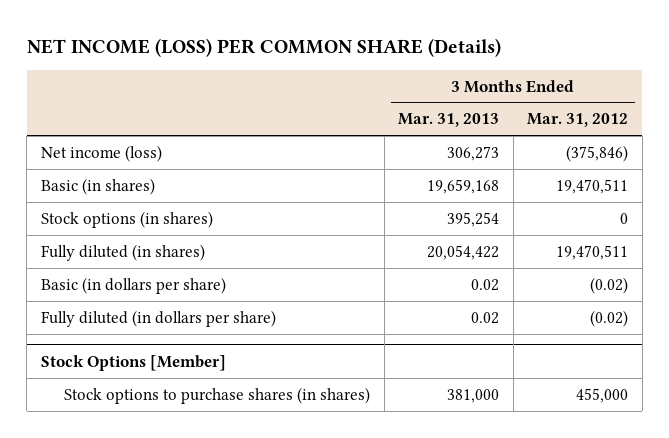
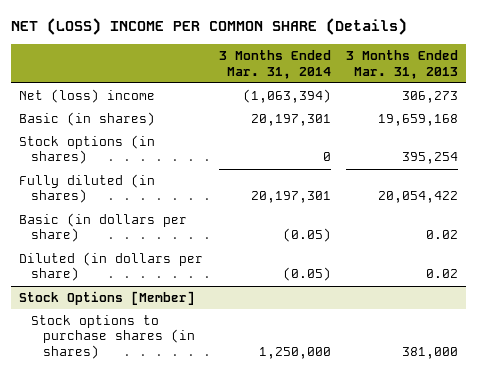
[26,37,501,57] NET INCOME (LOSS) PER COMMON SHARE (Details) -> [11,18,408,36] NET (LOSS) INCOME PER COMMON SHARE (Details)
[527,113,629,128] Mar. 31, 2012 -> none
none -> [218,50,331,79] 3 Months Ended Mar. 31, 2014
[40,144,162,162] Net income (loss) -> [19,89,156,104] Net (loss) income
[40,309,276,327] Fully diluted (in dollars per share) -> [19,252,204,282] Diluted (in dollars per share)

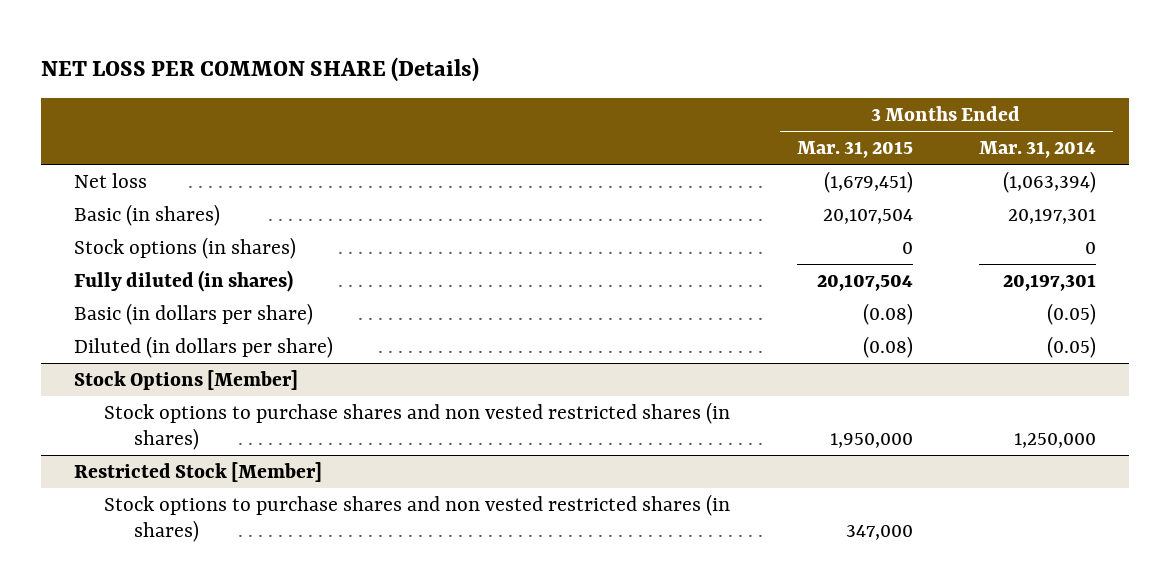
[11,18,408,36] NET (LOSS) INCOME PER COMMON SHARE (Details) -> [41,56,480,82] NET LOSS PER COMMON SHARE (Details)
[346,50,459,79] 3 Months Ended Mar. 31, 2013 -> none
none -> [796,141,913,159] Mar. 31, 2015
[19,89,156,104] Net (loss) income -> [74,172,148,188] Net loss
[31,315,195,359] Stock options to purchase shares (in shares) -> [104,401,731,451] Stock options to purchase shares and non vested restricted shares (in shares)
none -> [74,461,323,482] Restricted Stock [Member]
none -> [104,493,731,543] Stock options to purchase shares and non vested restricted shares (in shares)

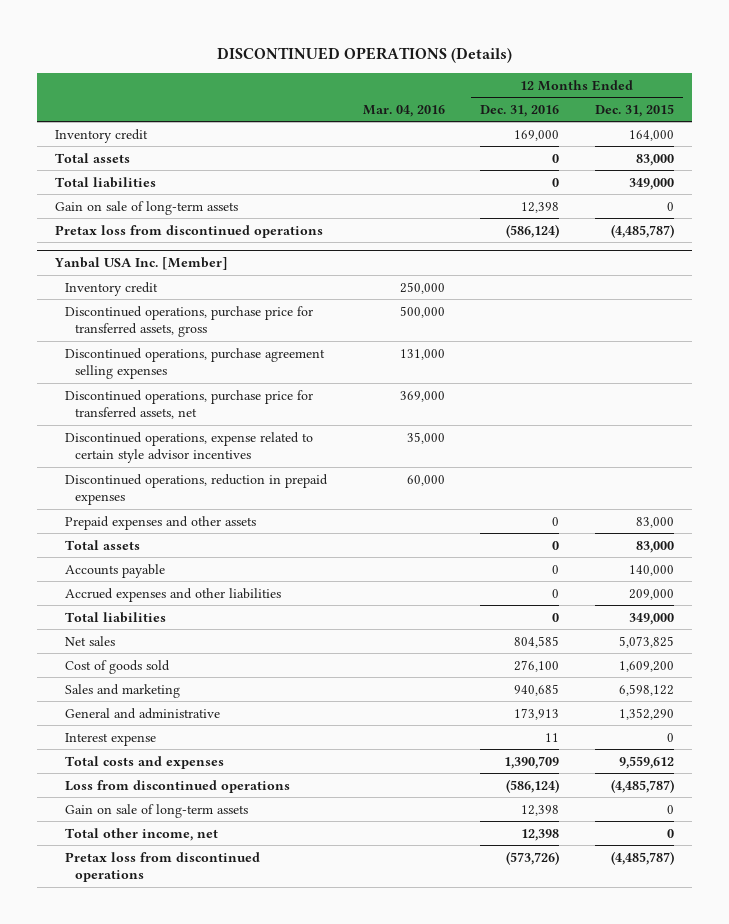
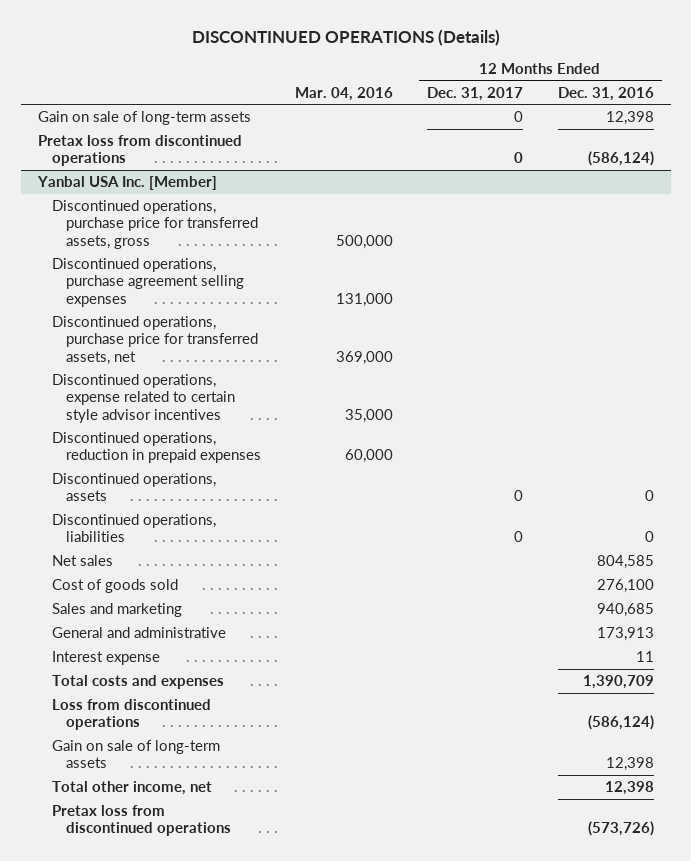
[595,103,675,117] Dec. 31, 2015 -> none
none -> [427,86,524,101] Dec. 31, 2017
[55,128,149,143] Inventory credit -> none
[55,152,131,163] Total assets -> none
[55,176,157,188] Total liabilities -> none
[65,281,159,296] Inventory credit -> none
[65,515,257,530] Prepaid expenses and other assets -> none
[65,563,166,578] Accounts payable -> none
[65,587,282,602] Accrued expenses and other liabilities -> none
[65,539,141,550] Total assets -> [51,472,216,502] Discontinued operations, assets
[65,611,167,623] Total liabilities -> [51,513,216,543] Discontinued operations, liabilities

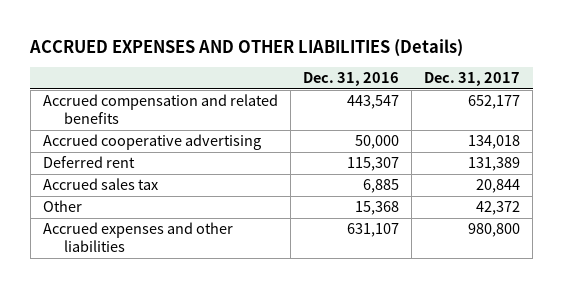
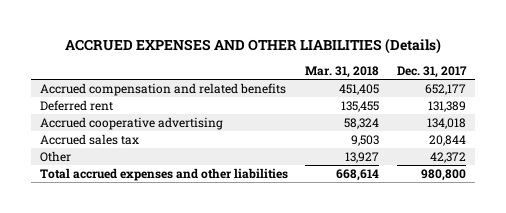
[303,72,400,87] Dec. 31, 2016 -> none
none -> [305,66,380,79] Mar. 31, 2018
[43,134,262,151] Accrued cooperative advertising -> [40,116,224,130] Accrued cooperative advertising
[43,222,234,252] Accrued expenses and other liabilities -> [40,167,289,181] Total accrued expenses and other liabilities

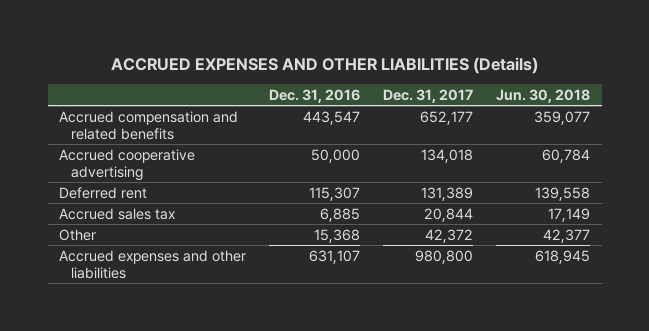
[305,66,380,79] Mar. 31, 2018 -> none
none -> [269,88,361,103] Dec. 31, 2016
none -> [496,88,591,103] Jun. 30, 2018
[40,99,114,111] Deferred rent -> [59,186,148,199] Deferred rent
[40,167,289,181] Total accrued expenses and other liabilities -> [59,249,247,279] Accrued expenses and other liabilities

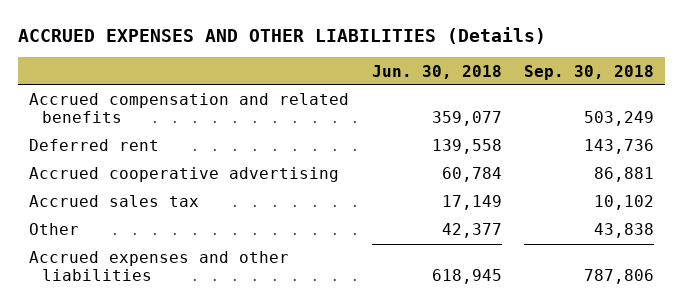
[269,88,361,103] Dec. 31, 2016 -> none
[383,88,474,103] Dec. 31, 2017 -> none
none -> [524,64,655,80] Sep. 30, 2018
[59,148,196,181] Accrued cooperative advertising -> [29,167,340,183] Accrued cooperative advertising

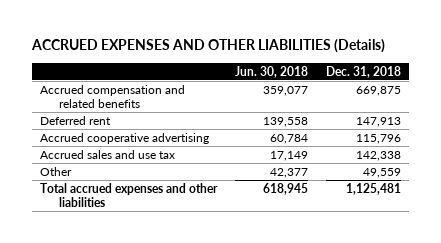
[524,64,655,80] Sep. 30, 2018 -> none
none -> [325,65,401,78] Dec. 31, 2018
[29,195,200,208] Accrued sales tax -> [40,150,176,160] Accrued sales and use tax
[29,251,290,282] Accrued expenses and other liabilities -> [40,183,219,208] Total accrued expenses and other liabilities

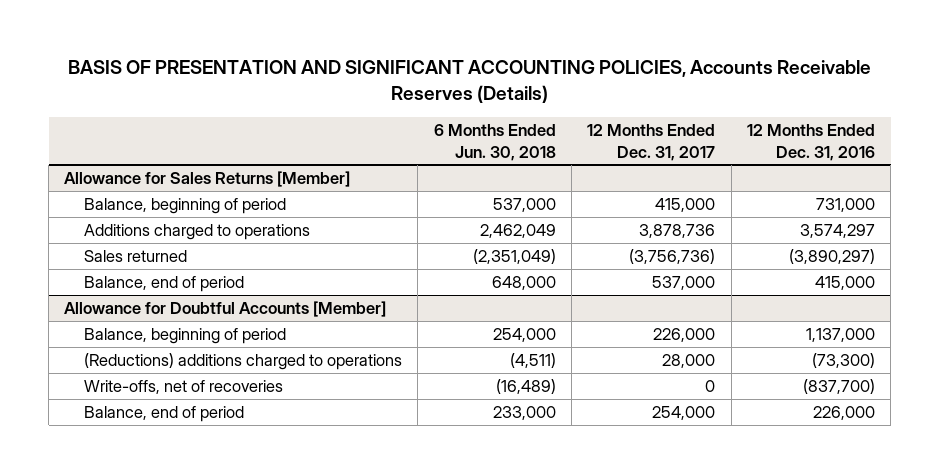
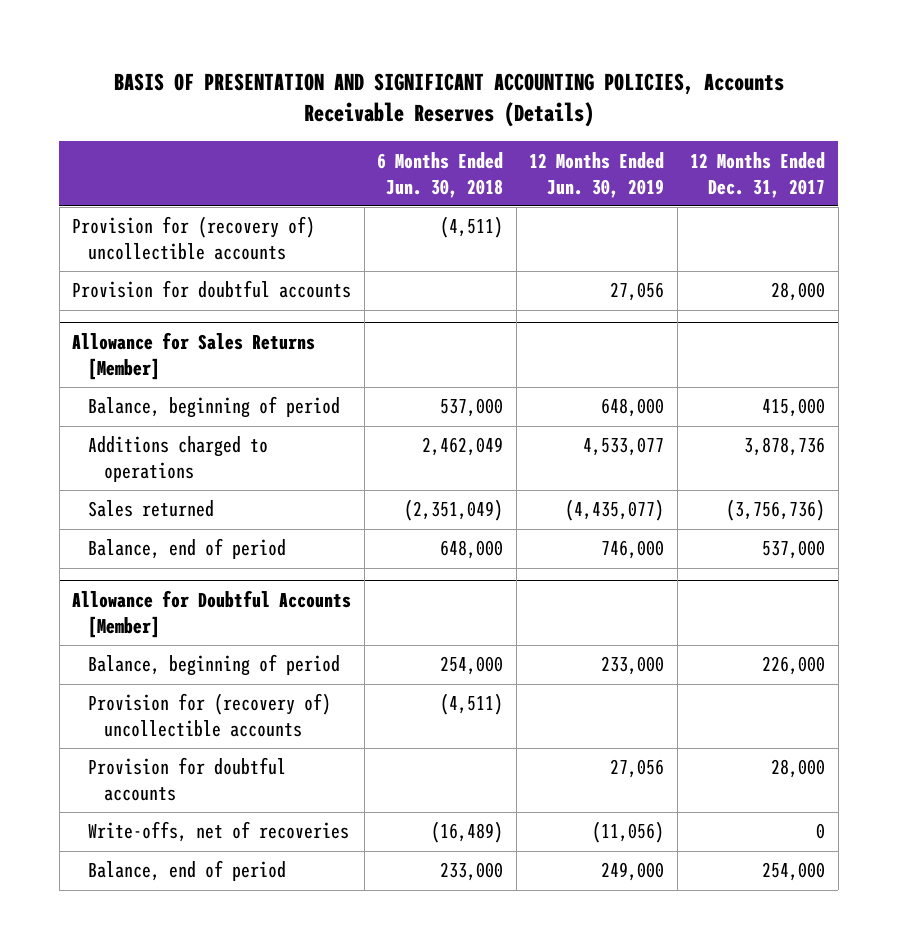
[747,124,876,161] 12 Months Ended Dec. 31, 2016 -> none
none -> [529,151,665,198] 12 Months Ended Jun. 30, 2019
none -> [72,216,316,261] Provision for (recovery of) uncollectible accounts
none -> [72,280,352,299] Provision for doubtful accounts
[83,352,402,370] (Reductions) additions charged to operations -> none
none -> [87,693,331,738] Provision for (recovery of) uncollectible accounts
none -> [87,757,286,802] Provision for doubtful accounts

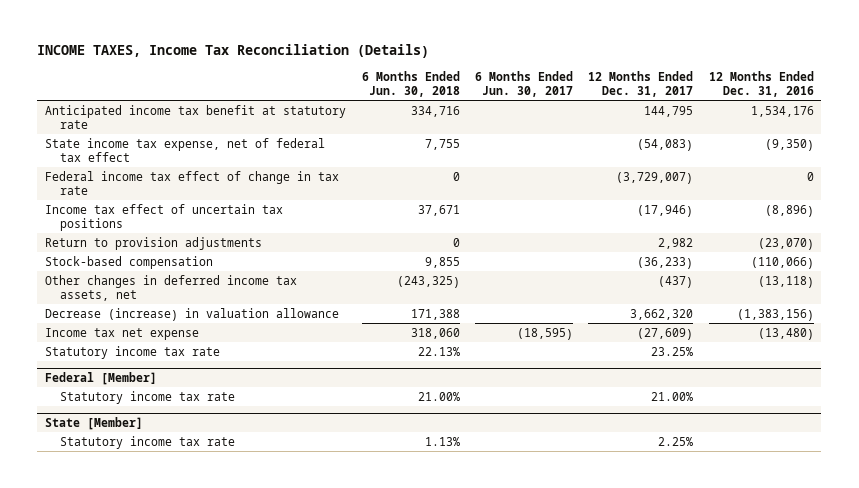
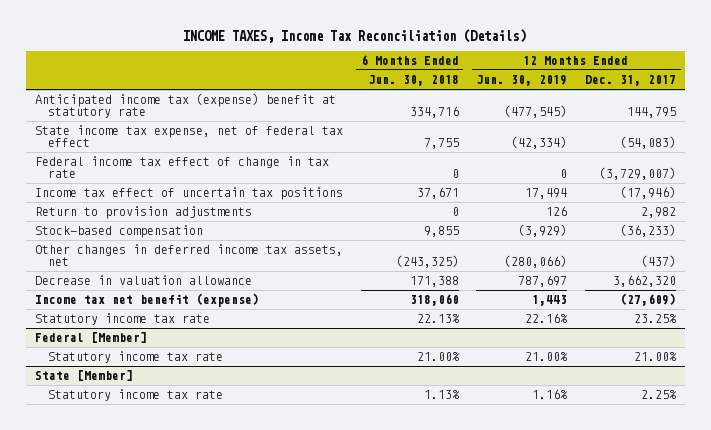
[474,70,573,98] 6 Months Ended Jun. 30, 2017 -> none
[708,70,814,98] 12 Months Ended Dec. 31, 2016 -> none
none -> [476,74,568,86] Jun. 30, 2019
[45,104,347,129] Anticipated income tax benefit at statutory rate -> [34,93,336,119] Anticipated income tax (expense) benefit at statutory rate
[45,307,340,321] Decrease (increase) in valuation allowance -> [34,275,252,286] Decrease in valuation allowance
[45,327,200,340] Income tax net expense -> [34,293,259,308] Income tax net benefit (expense)

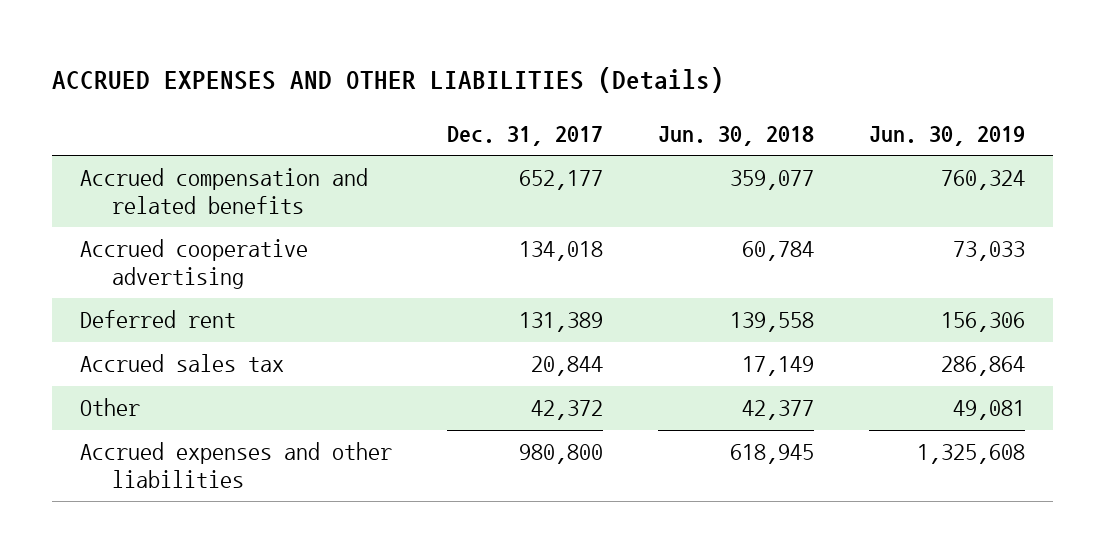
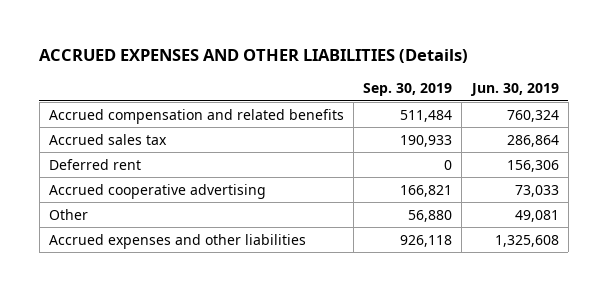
[446,125,603,146] Dec. 31, 2017 -> none
[658,125,815,146] Jun. 30, 2018 -> none
none -> [363,83,453,97] Sep. 30, 2019
[79,310,236,329] Deferred rent -> [48,158,141,170] Deferred rent
[79,239,308,289] Accrued cooperative advertising -> [48,183,266,199] Accrued cooperative advertising

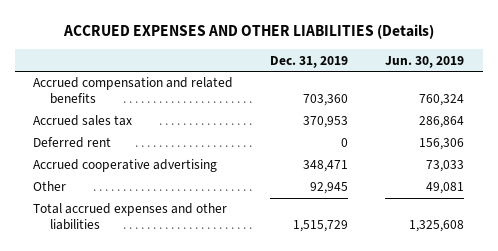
[363,83,453,97] Sep. 30, 2019 -> none
none -> [270,55,349,68] Dec. 31, 2019
[48,233,306,249] Accrued expenses and other liabilities -> [33,203,228,230] Total accrued expenses and other liabilities

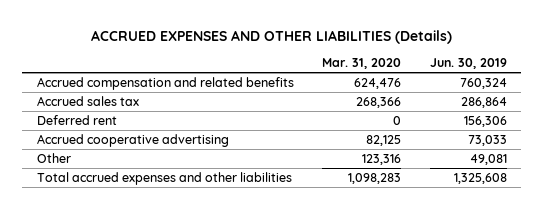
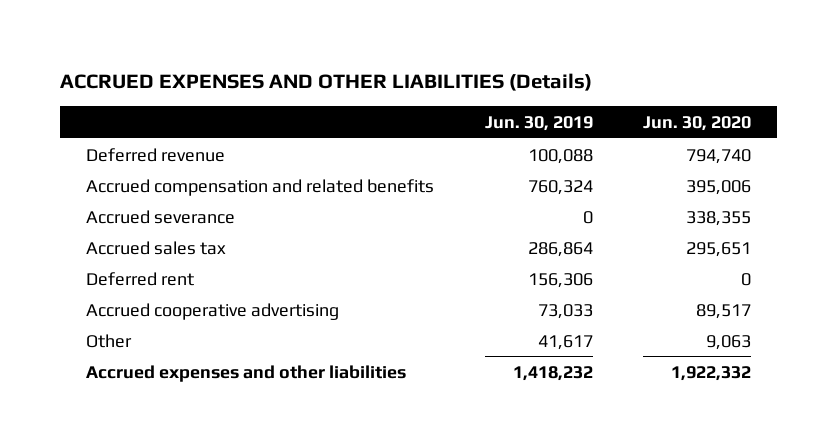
[322,58,402,70] Mar. 31, 2020 -> none
none -> [643,115,752,131] Jun. 30, 2020
none -> [85,147,225,162] Deferred revenue
none -> [85,209,235,224] Accrued severance
[469,153,507,165] 49,081 -> [537,334,593,350] 41,617
[36,171,292,185] Total accrued expenses and other liabilities -> [85,364,406,382] Accrued expenses and other liabilities
[453,172,507,184] 1,325,608 -> [512,365,593,381] 1,418,232

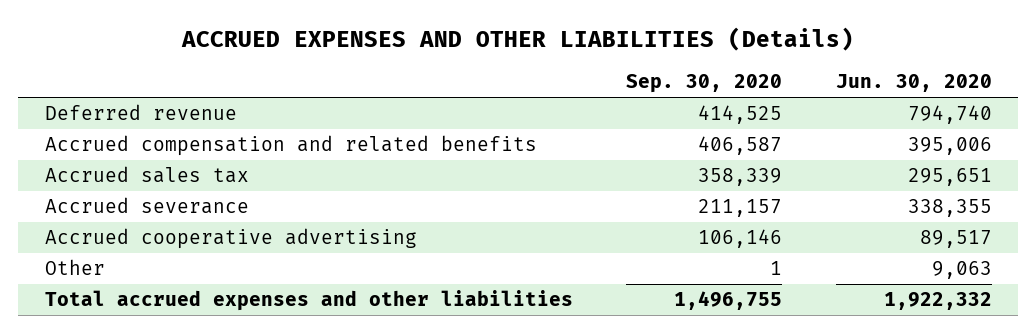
[484,115,593,131] Jun. 30, 2019 -> none
none -> [626,74,783,94] Sep. 30, 2020
[85,271,194,286] Deferred rent -> none
[85,209,235,224] Accrued severance -> [44,197,249,215] Accrued severance
[85,364,406,382] Accrued expenses and other liabilities -> [44,290,573,312] Total accrued expenses and other liabilities

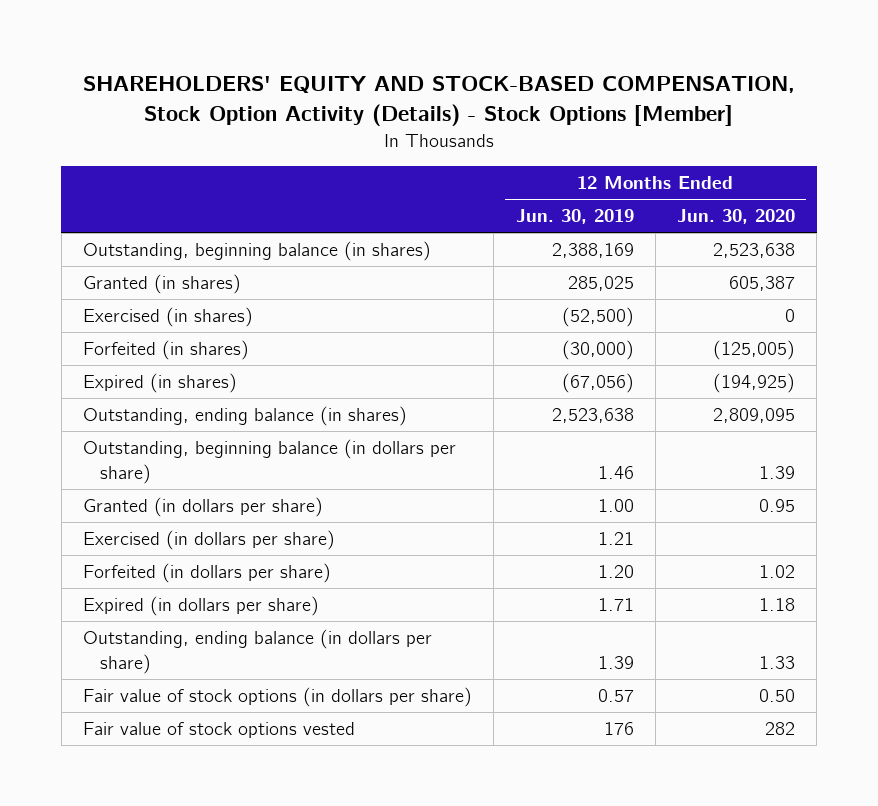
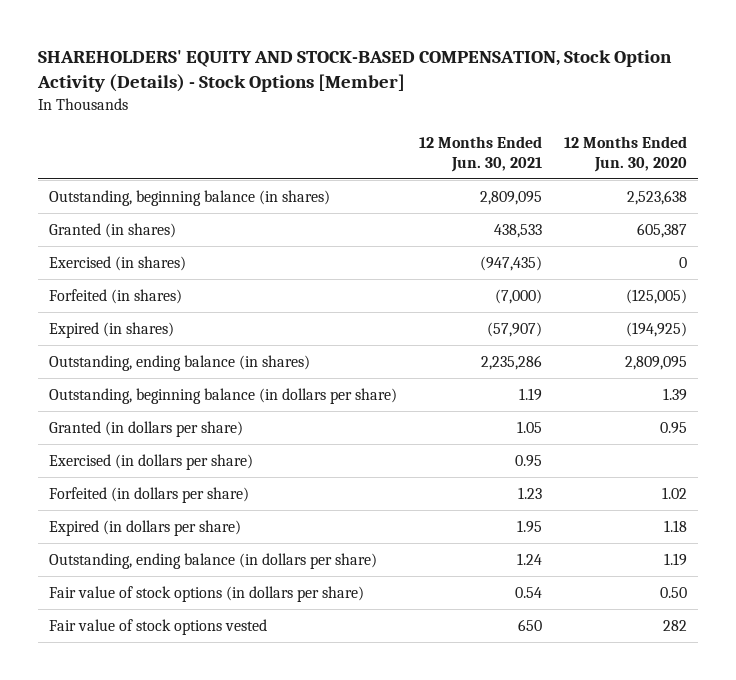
[515,209,634,225] Jun. 30, 2019 -> none
none -> [418,135,542,172] 12 Months Ended Jun. 30, 2021
[759,655,796,669] 1.33 -> [664,552,688,566] 1.19

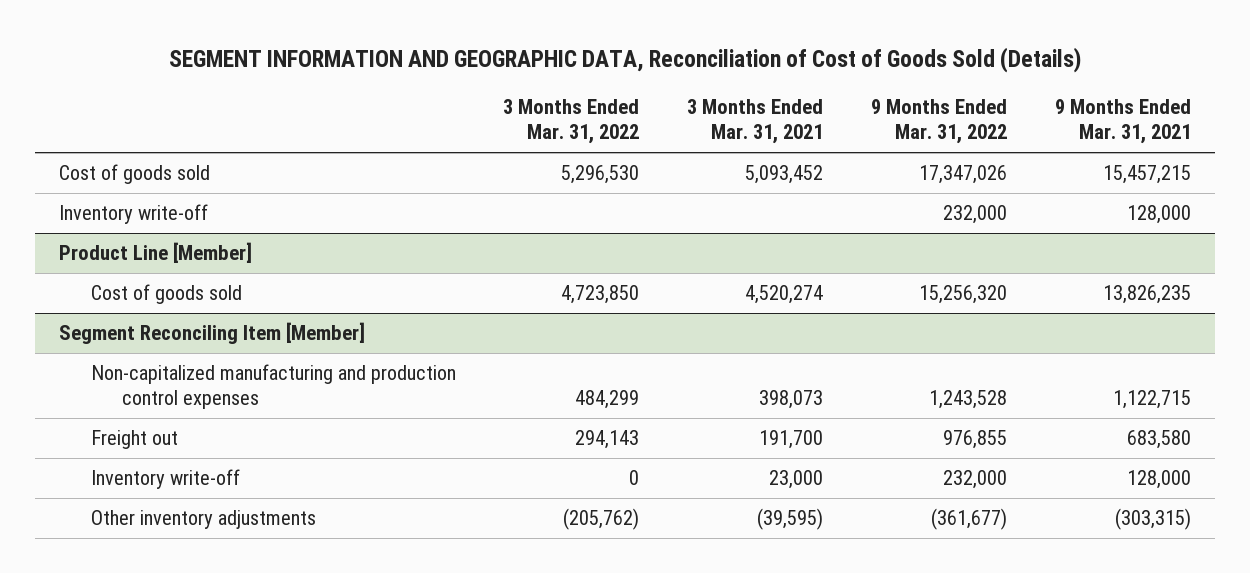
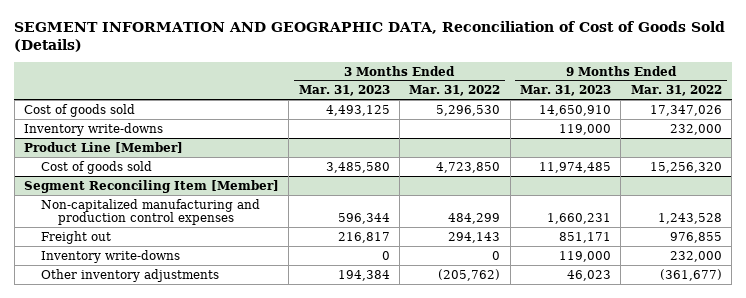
[687,99,824,145] 3 Months Ended Mar. 31, 2021 -> none
[1054,99,1191,145] 9 Months Ended Mar. 31, 2021 -> none
none -> [298,85,390,97] Mar. 31, 2023
none -> [520,85,612,97] Mar. 31, 2023
[58,204,208,225] Inventory write-off -> [23,122,163,136] Inventory write-downs
[90,469,240,490] Inventory write-off -> [40,249,180,263] Inventory write-downs

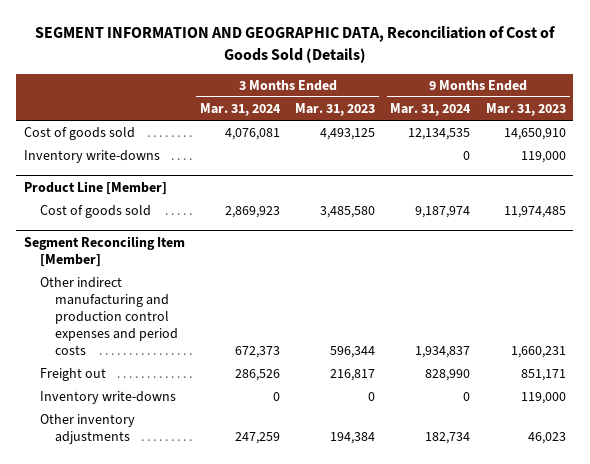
[409,85,501,97] Mar. 31, 2022 -> none
[630,85,722,97] Mar. 31, 2022 -> none
none -> [200,103,282,117] Mar. 31, 2024
none -> [390,103,472,117] Mar. 31, 2024
[40,198,260,226] Non-capitalized manufacturing and production control expenses -> [39,277,179,356] Other indirect manufacturing and production control expenses and period costs

